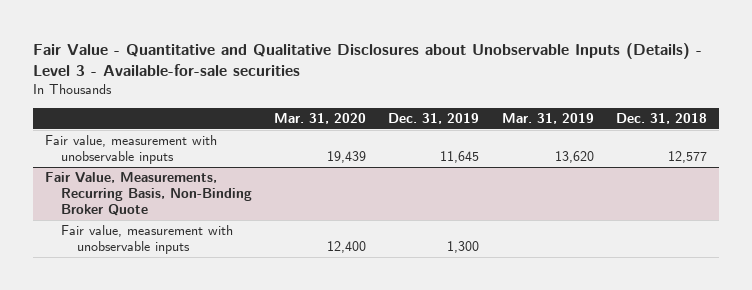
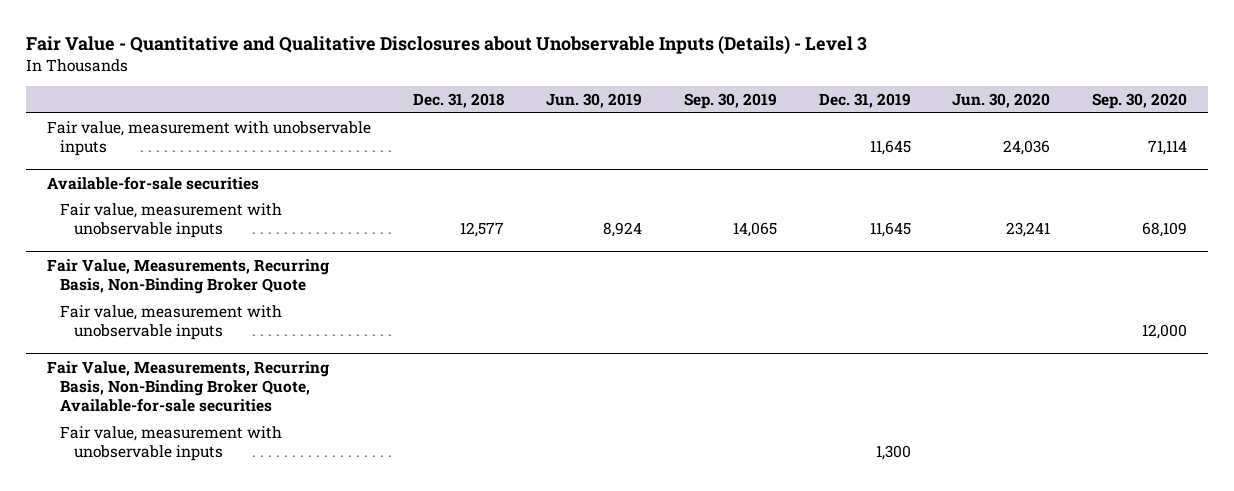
[33,42,703,76] Fair Value - Quantitative and Qualitative Disclosures about Unobservable Inputs (Details) - Level 3 - Available-for-sale securities -> [25,34,867,54] Fair Value - Quantitative and Qualitative Disclosures about Unobservable Inputs (Details) - Level 3
[274,113,367,125] Mar. 31, 2020 -> none
[501,113,594,125] Mar. 31, 2019 -> none
none -> [545,93,642,109] Jun. 30, 2019
none -> [683,93,777,110] Sep. 30, 2019
none -> [952,93,1051,109] Jun. 30, 2020
none -> [1092,93,1188,110] Sep. 30, 2020
none -> [46,120,371,157] Fair value, measurement with unobservable inputs
none -> [46,176,259,190] Available-for-sale securities
none -> [60,304,283,341] Fair value, measurement with unobservable inputs
none -> [46,360,329,413] Fair Value, Measurements, Recurring Basis, Non-Binding Broker Quote, Available-for-sale securities

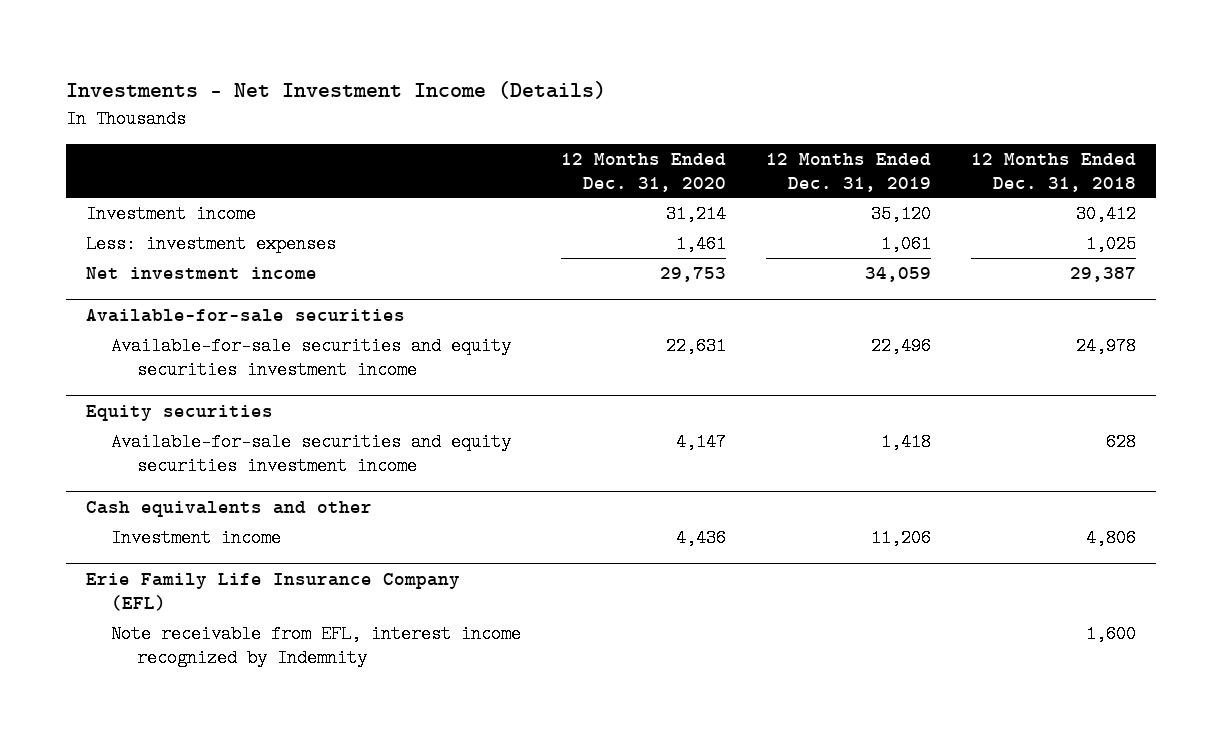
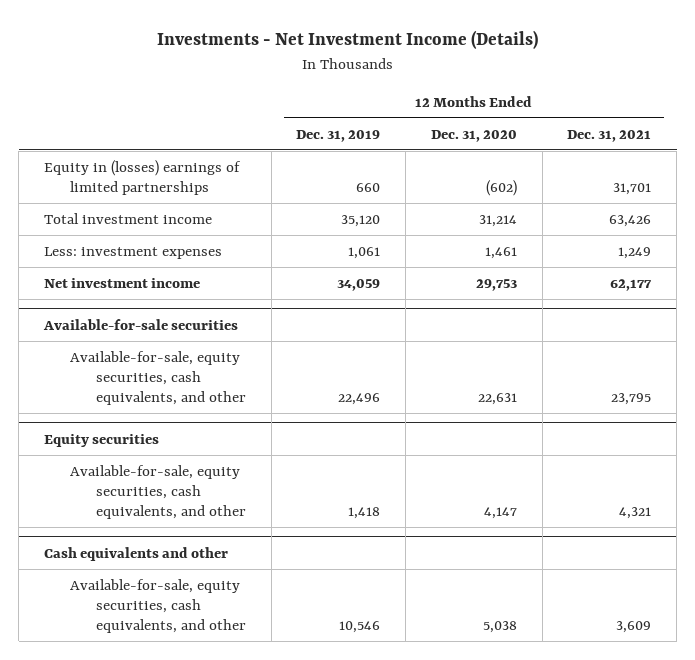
[971,152,1137,192] 12 Months Ended Dec. 31, 2018 -> none
none -> [567,129,652,142] Dec. 31, 2021
none -> [44,159,242,195] Equity in (losses) earnings of limited partnerships
[85,204,256,223] Investment income -> [44,212,213,224] Total investment income
[111,336,512,379] Available-for-sale securities and equity securities investment income -> [69,350,246,405] Available-for-sale, equity securities, cash equivalents, and other
[111,432,512,475] Available-for-sale securities and equity securities investment income -> [69,464,246,519] Available-for-sale, equity securities, cash equivalents, and other
[111,528,282,547] Investment income -> none
[85,572,460,611] Erie Family Life Insurance Company (EFL) -> none
[111,624,522,667] Note receivable from EFL, interest income recognized by Indemnity -> none
none -> [69,578,246,633] Available-for-sale, equity securities, cash equivalents, and other

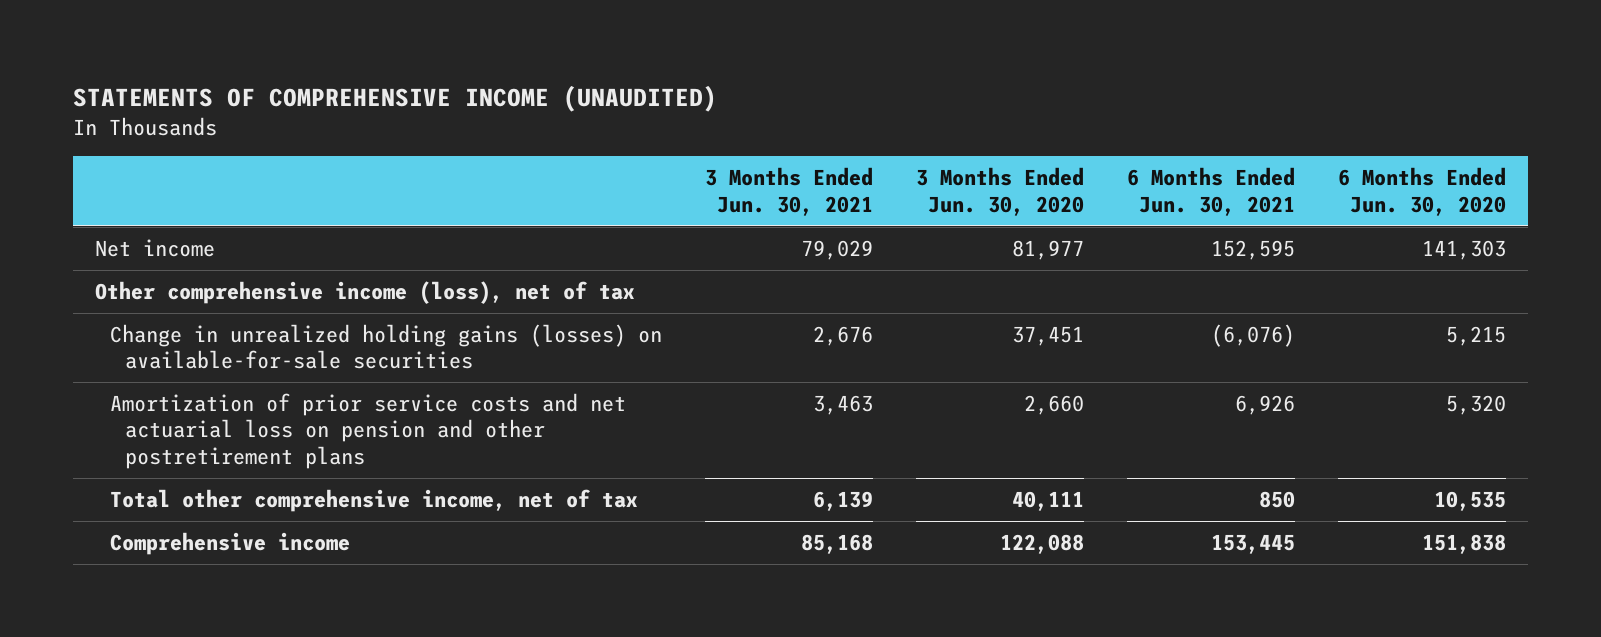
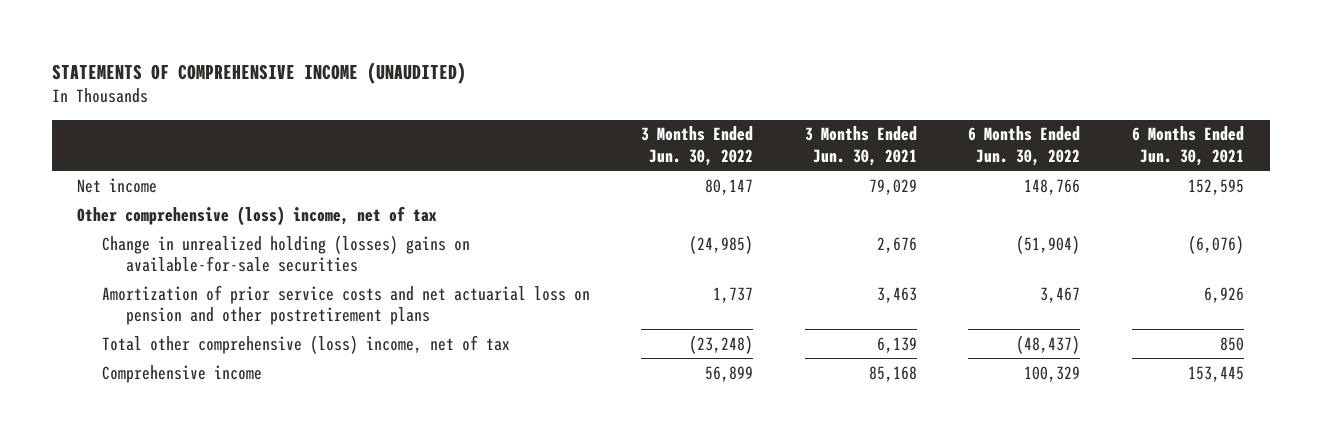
[916,167,1085,216] 3 Months Ended Jun. 30, 2020 -> none
[1338,167,1507,216] 6 Months Ended Jun. 30, 2020 -> none
none -> [641,126,754,166] 3 Months Ended Jun. 30, 2022
none -> [968,126,1081,166] 6 Months Ended Jun. 30, 2022
[94,281,635,305] Other comprehensive income (loss), net of tax -> [77,205,438,226] Other comprehensive (loss) income, net of tax
[109,324,662,370] Change in unrealized holding gains (losses) on available-for-sale securities -> [101,234,470,273] Change in unrealized holding (losses) gains on available-for-sale securities
[109,489,638,513] Total other comprehensive income, net of tax -> [101,334,510,354] Total other comprehensive (loss) income, net of tax

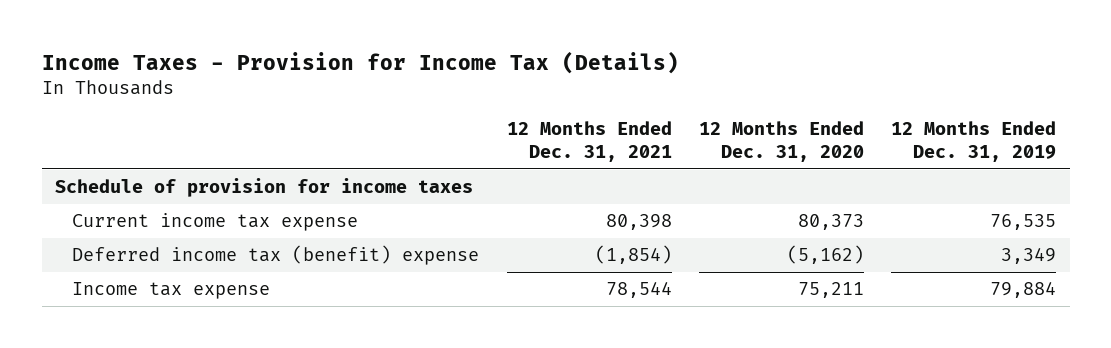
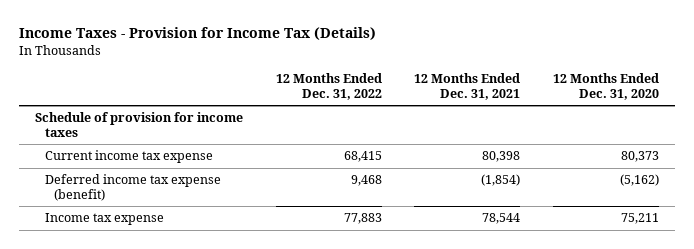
[891,121,1057,163] 12 Months Ended Dec. 31, 2019 -> none
none -> [275,73,382,100] 12 Months Ended Dec. 31, 2022
[72,245,480,266] Deferred income tax (benefit) expense -> [44,174,221,201] Deferred income tax expense (benefit)

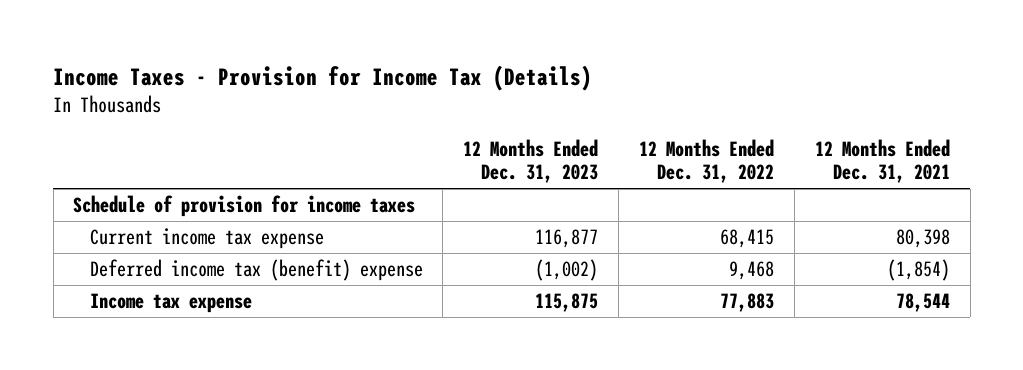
[553,73,660,100] 12 Months Ended Dec. 31, 2020 -> none
none -> [463,138,599,184] 12 Months Ended Dec. 31, 2023
[44,174,221,201] Deferred income tax expense (benefit) -> [89,259,423,282] Deferred income tax (benefit) expense

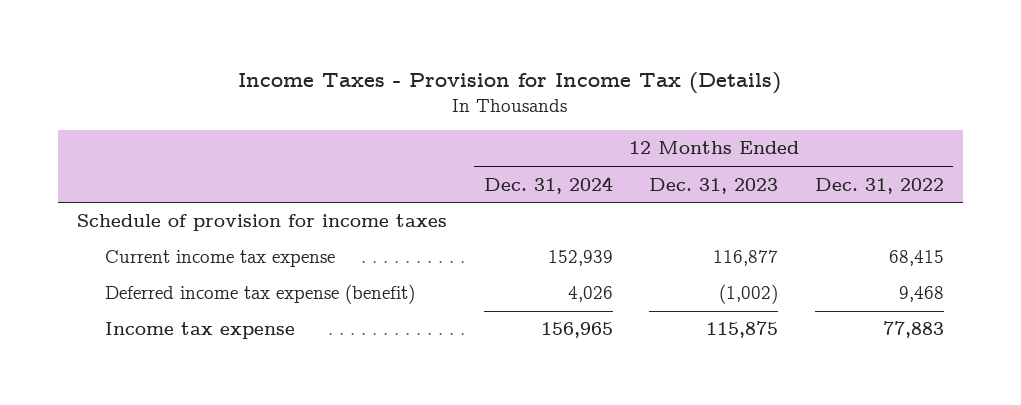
[814,138,950,184] 12 Months Ended Dec. 31, 2021 -> none
none -> [483,175,613,194] Dec. 31, 2024
[89,259,423,282] Deferred income tax (benefit) expense -> [105,284,416,305] Deferred income tax expense (benefit)

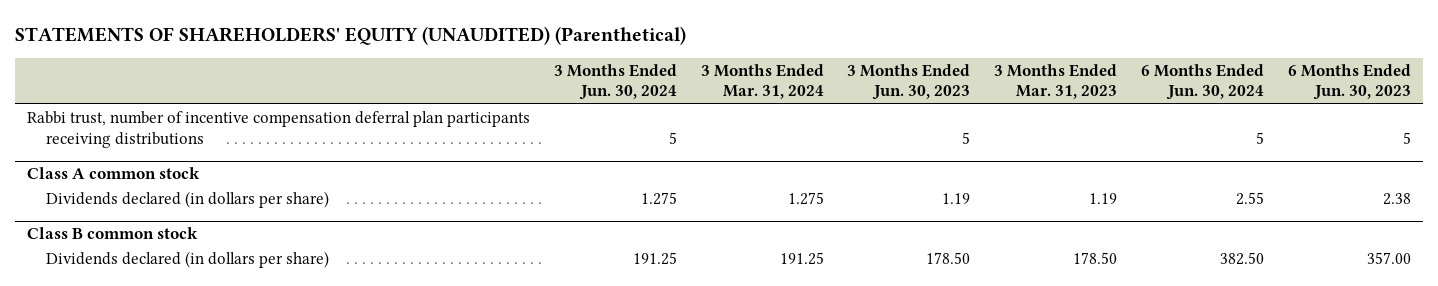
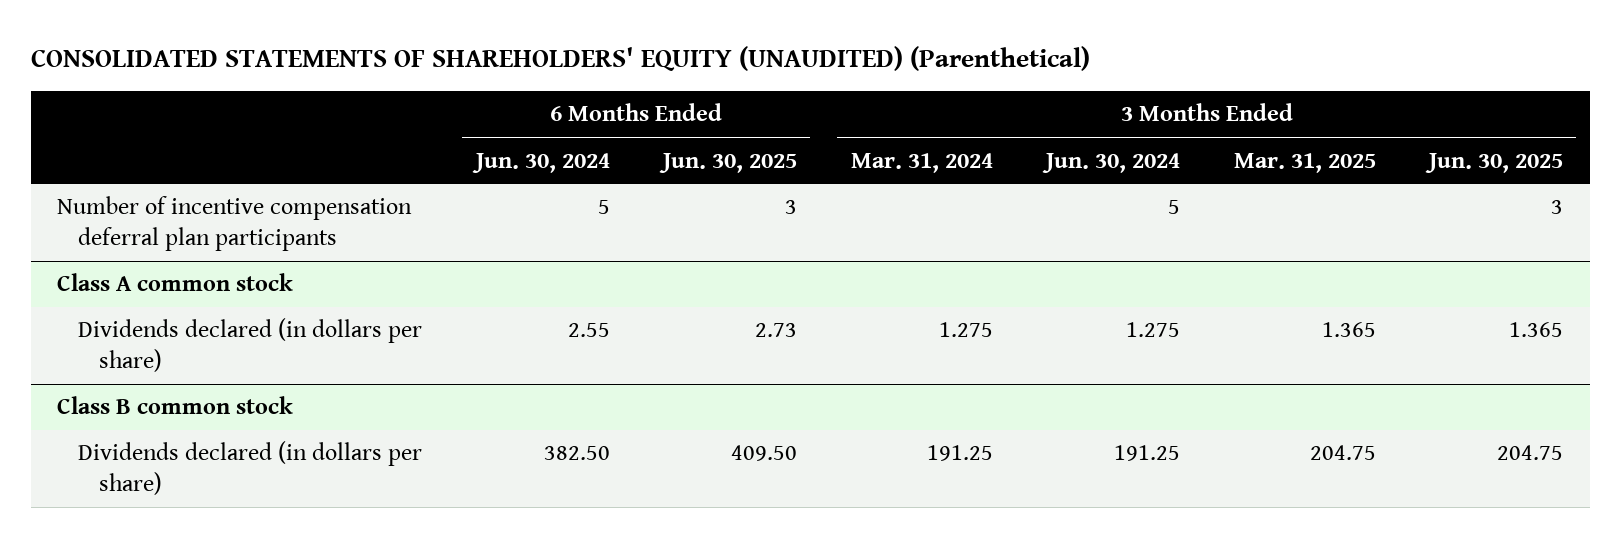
[14,26,686,46] STATEMENTS OF SHAREHOLDERS' EQUITY (UNAUDITED) (Parenthetical) -> [30,46,1090,72] CONSOLIDATED STATEMENTS OF SHAREHOLDERS' EQUITY (UNAUDITED) (Parenthetical)
[847,64,971,101] 3 Months Ended Jun. 30, 2023 -> none
[994,64,1118,100] 3 Months Ended Mar. 31, 2023 -> none
[1287,64,1411,101] 6 Months Ended Jun. 30, 2023 -> none
none -> [659,152,798,173] Jun. 30, 2025
none -> [1233,152,1376,173] Mar. 31, 2025
none -> [1425,152,1564,173] Jun. 30, 2025
[26,111,530,148] Rabbi trust, number of incentive compensation deferral plan participants receiving distributions -> [57,196,413,251] Number of incentive compensation deferral plan participants

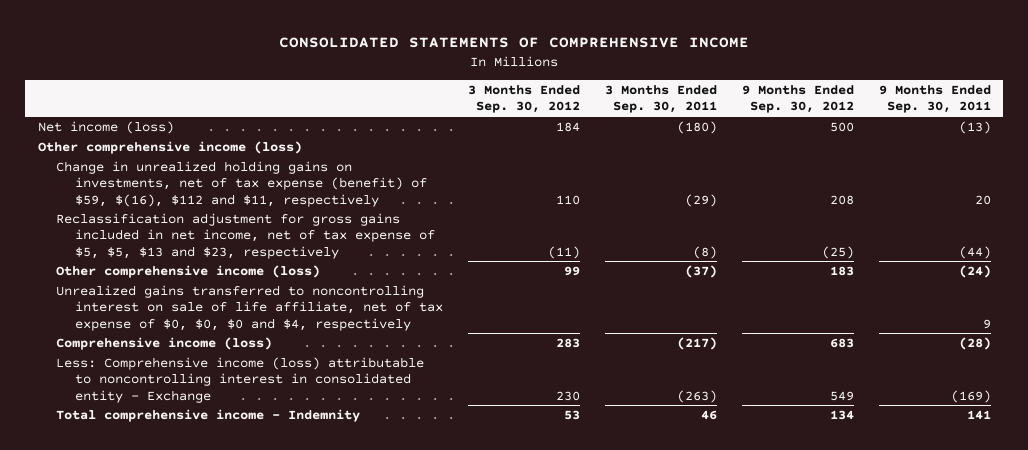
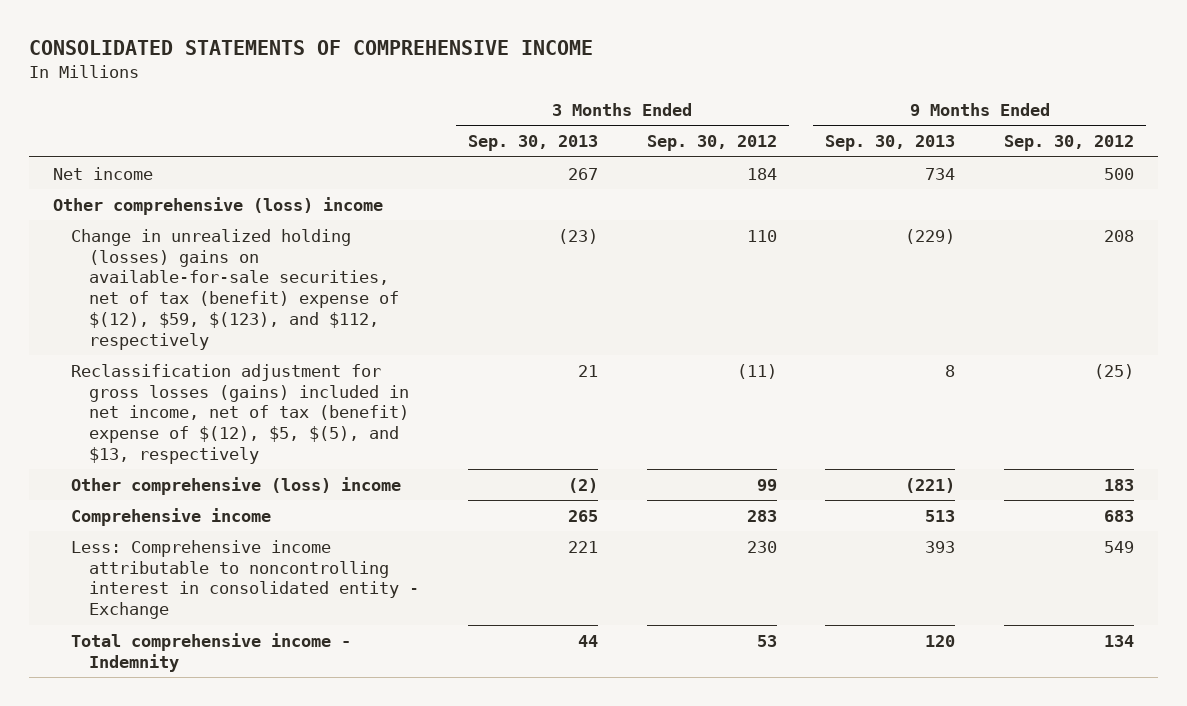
[604,85,717,114] 3 Months Ended Sep. 30, 2011 -> none
[878,85,991,114] 9 Months Ended Sep. 30, 2011 -> none
none -> [467,135,598,152] Sep. 30, 2013
none -> [825,135,956,152] Sep. 30, 2013
[56,285,443,331] Unrealized gains transferred to noncontrolling interest on sale of life affiliate, net of tax expense of $0, $0, $0 and $4, respectively -> none
[37,121,174,135] Net income (loss) -> [53,166,154,180] Net income
[37,141,302,155] Other comprehensive income (loss) -> [53,196,384,215] Other comprehensive (loss) income
[56,161,427,207] Change in unrealized holding gains on investments, net of tax expense (benefit) of $59, $(16), $112 and $11, respectively -> [71,228,400,350] Change in unrealized holding (losses) gains on available-for-sale securities, net of tax (benefit) expense of $(12), $59, $(123), and $112, respectively
[56,213,435,259] Reclassification adjustment for gross gains included in net income, net of tax expense of $5, $5, $13 and $23, respectively -> [71,363,410,464] Reclassification adjustment for gross losses (gains) included in net income, net of tax (benefit) expense of $(12), $5, $(5), and $13, respectively
[56,265,321,279] Other comprehensive income (loss) -> [71,476,402,495] Other comprehensive (loss) income
[56,337,273,351] Comprehensive income (loss) -> [71,507,272,526] Comprehensive income
[56,357,425,403] Less: Comprehensive income (loss) attributable to noncontrolling interest in consolidated entity - Exchange -> [71,539,420,620] Less: Comprehensive income attributable to noncontrolling interest in consolidated entity - Exchange

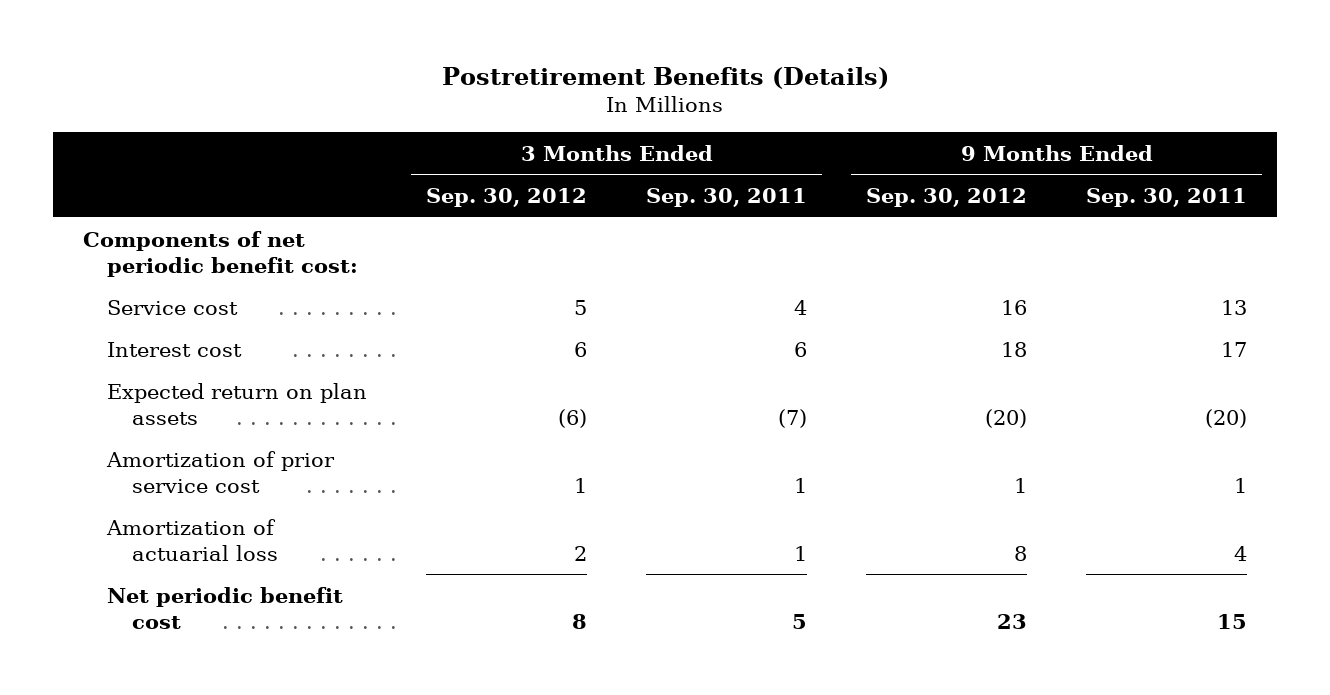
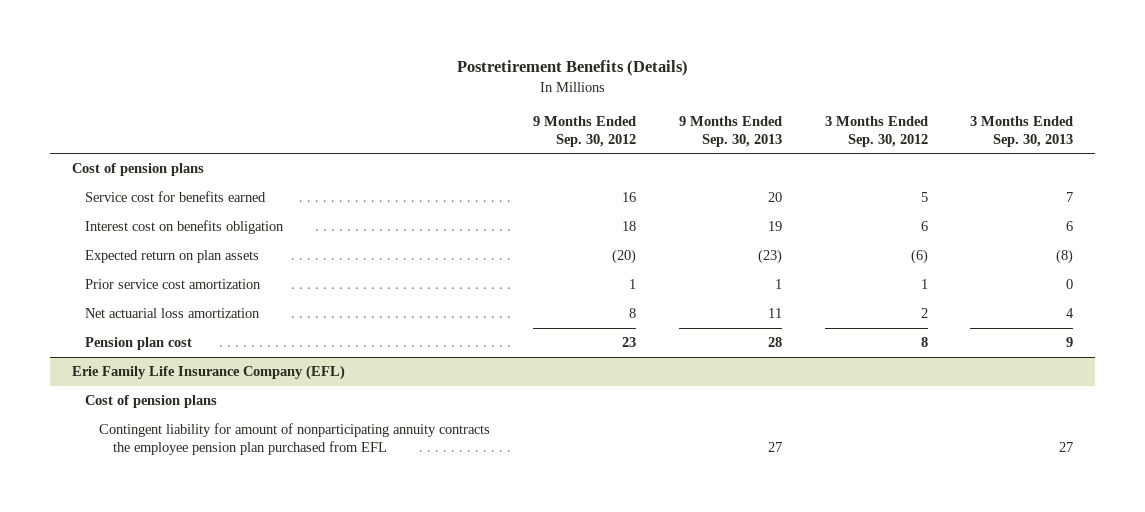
[646,188,808,208] Sep. 30, 2011 -> none
[1086,188,1248,208] Sep. 30, 2011 -> none
none -> [678,115,782,147] 9 Months Ended Sep. 30, 2013
none -> [970,115,1074,147] 3 Months Ended Sep. 30, 2013
[82,230,359,277] Components of net periodic benefit cost: -> [71,163,204,177] Cost of pension plans
[107,299,239,315] Service cost -> [85,191,267,203] Service cost for benefits earned
[107,341,243,357] Interest cost -> [85,220,285,235] Interest cost on benefits obligation
[106,450,336,493] Amortization of prior service cost -> [85,279,262,290] Prior service cost amortization
[106,518,278,561] Amortization of actuarial loss -> [85,308,261,319] Net actuarial loss amortization
[107,586,344,629] Net periodic benefit cost -> [85,337,193,351] Pension plan cost
none -> [71,365,345,381] Erie Family Life Insurance Company (EFL)
none -> [85,395,218,409] Cost of pension plans
none -> [98,423,490,456] Contingent liability for amount of nonparticipating annuity contracts the employee pension plan purchased from EFL

